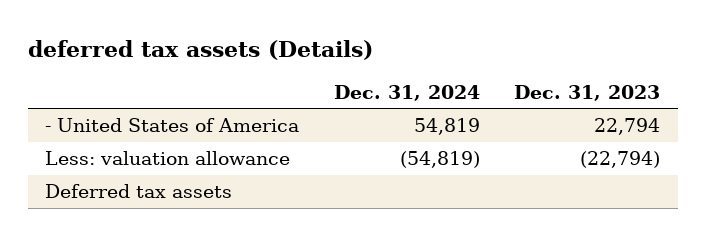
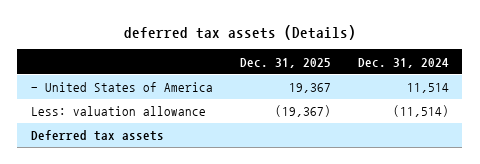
[514,84,661,101] Dec. 31, 2023 -> none
none -> [239,57,331,68] Dec. 31, 2025
[413,118,480,136] 54,819 -> [406,83,449,94] 11,514
[399,151,480,169] (54,819) -> [392,105,449,118] (11,514)

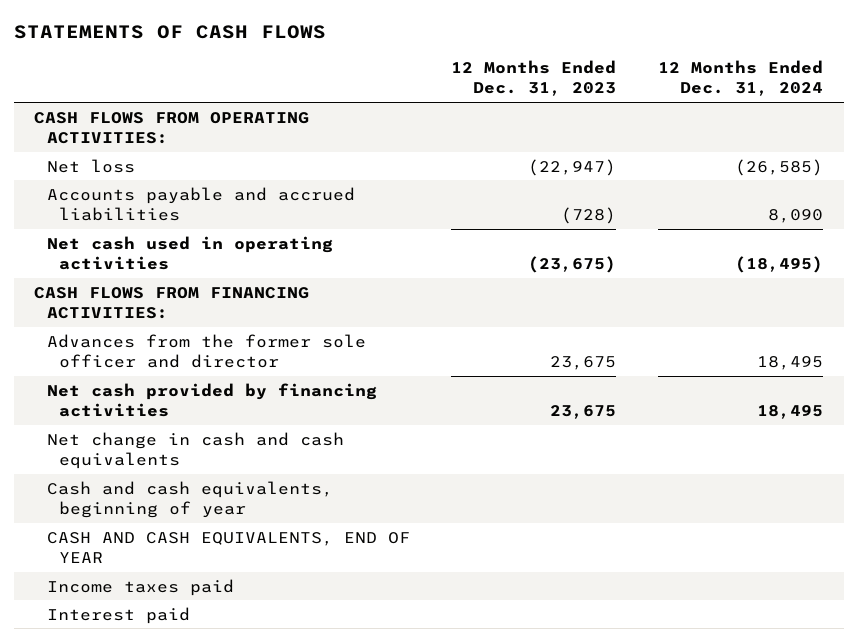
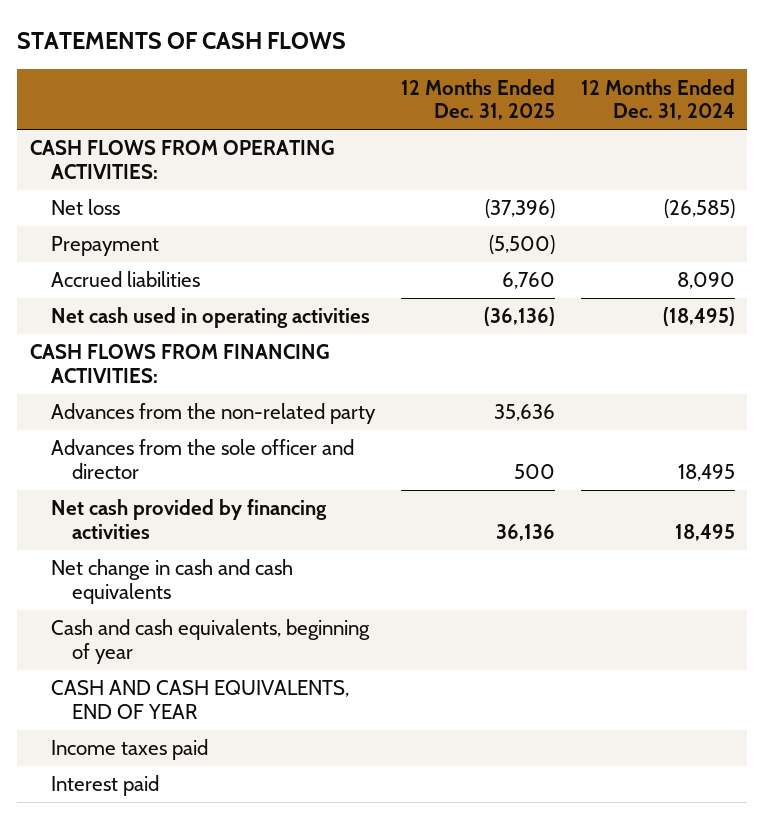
[451,60,617,97] 12 Months Ended Dec. 31, 2023 -> none
none -> [400,78,555,121] 12 Months Ended Dec. 31, 2025
none -> [51,236,160,257] Prepayment
[46,186,355,221] Accounts payable and accrued liabilities -> [51,271,201,288] Accrued liabilities
none -> [51,403,377,425] Advances from the non-related party
[46,333,366,368] Advances from the former sole officer and director -> [51,439,355,479] Advances from the sole officer and director

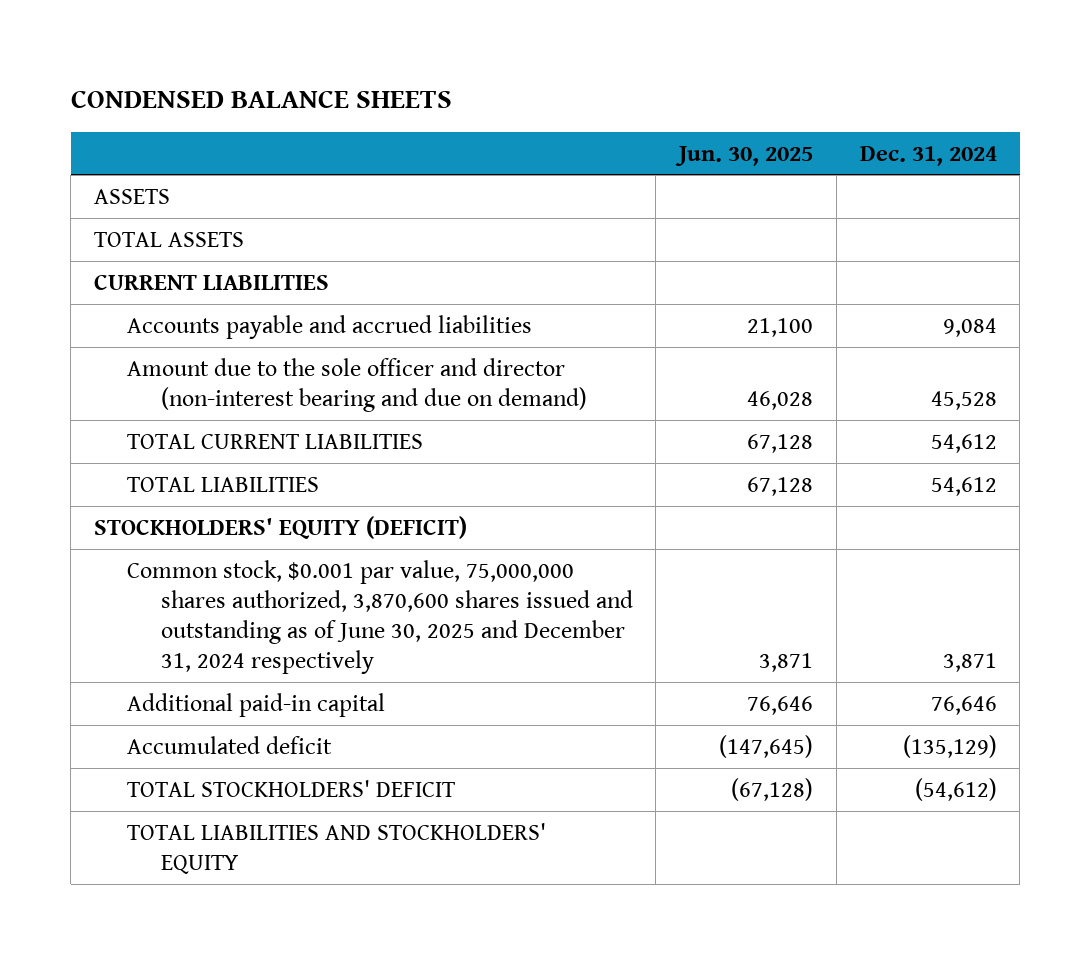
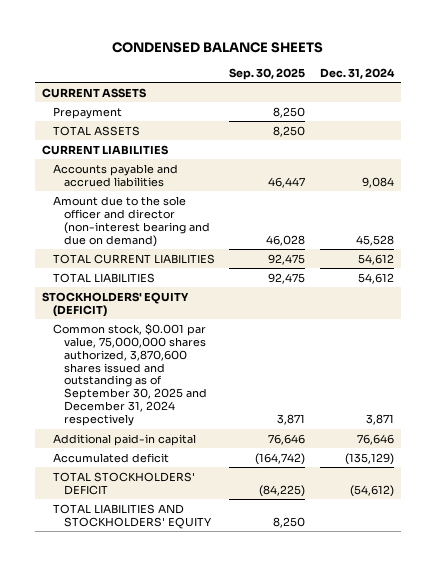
[675,145,814,166] Jun. 30, 2025 -> none
none -> [229,67,306,80] Sep. 30, 2025
none -> [41,87,146,98] CURRENT ASSETS
[93,188,170,204] ASSETS -> [52,106,122,119] Prepayment
[127,559,633,674] Common stock, $0.001 par value, 75,000,000 shares authorized, 3,870,600 shares issued and outstanding as of June 30, 2025 and December 31, 2024 respectively -> [52,322,207,427] Common stock, $0.001 par value, 75,000,000 shares authorized, 3,870,600 shares issued and outstanding as of September 30, 2025 and December 31, 2024 respectively

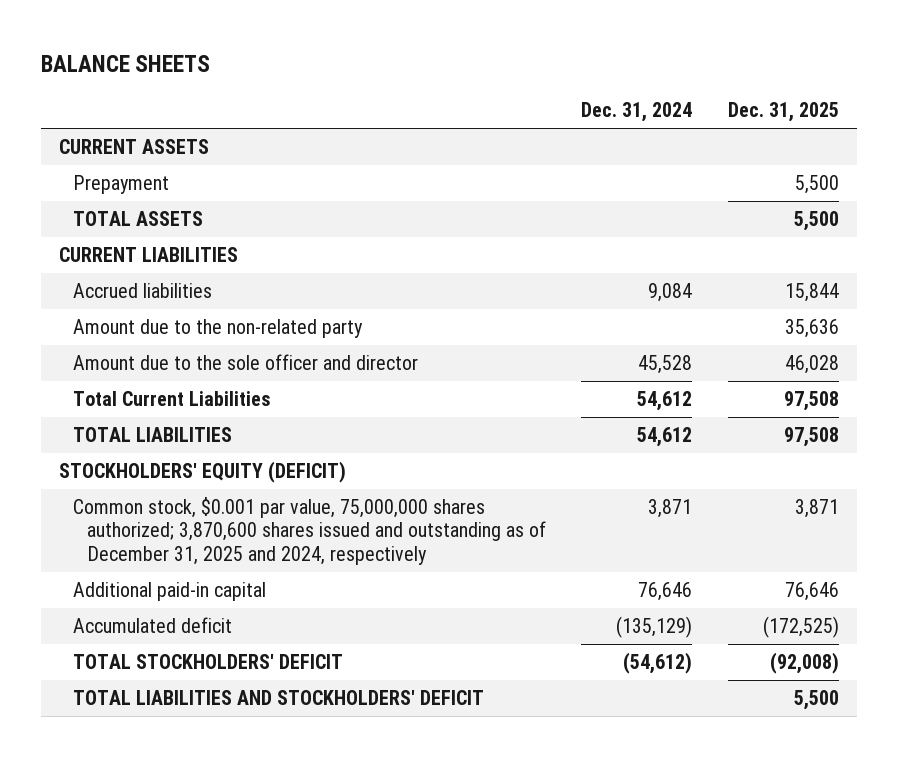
[111,42,323,54] CONDENSED BALANCE SHEETS -> [41,55,211,73] BALANCE SHEETS
[229,67,306,80] Sep. 30, 2025 -> none
none -> [727,102,839,123] Dec. 31, 2025
[52,163,178,187] Accounts payable and accrued liabilities -> [72,283,212,299] Accrued liabilities
none -> [72,319,363,339] Amount due to the non-related party
[52,195,210,247] Amount due to the sole officer and director (non-interest bearing and due on demand) -> [72,354,418,371] Amount due to the sole officer and director
[52,253,215,264] TOTAL CURRENT LIABILITIES -> [72,391,271,407] Total Current Liabilities
[52,322,207,427] Common stock, $0.001 par value, 75,000,000 shares authorized, 3,870,600 shares issued and outstanding as of September 30, 2025 and December 31, 2024 respectively -> [72,497,546,565] Common stock, $0.001 par value, 75,000,000 shares authorized; 3,870,600 shares issued and outstanding as of December 31, 2025 and 2024, respectively
[52,503,211,529] TOTAL LIABILITIES AND STOCKHOLDERS' EQUITY -> [72,690,484,706] TOTAL LIABILITIES AND STOCKHOLDERS' DEFICIT

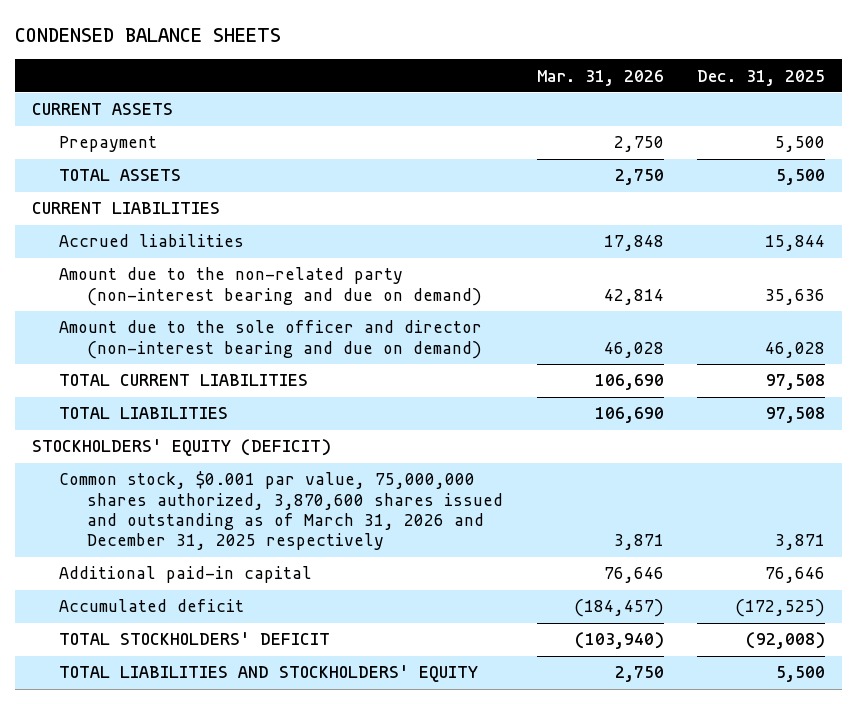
[41,55,211,73] BALANCE SHEETS -> [15,27,282,42] CONDENSED BALANCE SHEETS
[581,102,693,123] Dec. 31, 2024 -> none
none -> [536,69,664,86] Mar. 31, 2026
[72,319,363,339] Amount due to the non-related party -> [59,267,483,306] Amount due to the non-related party (non-interest bearing and due on demand)
[72,354,418,371] Amount due to the sole officer and director -> [59,320,483,359] Amount due to the sole officer and director (non-interest bearing and due on demand)
[72,391,271,407] Total Current Liabilities -> [59,374,309,387] TOTAL CURRENT LIABILITIES
[72,497,546,565] Common stock, $0.001 par value, 75,000,000 shares authorized; 3,870,600 shares issued and outstanding as of December 31, 2025 and 2024, respectively -> [59,471,504,551] Common stock, $0.001 par value, 75,000,000 shares authorized, 3,870,600 shares issued and outstanding as of March 31, 2026 and December 31, 2025 respectively
[72,690,484,706] TOTAL LIABILITIES AND STOCKHOLDERS' DEFICIT -> [59,665,479,683] TOTAL LIABILITIES AND STOCKHOLDERS' EQUITY

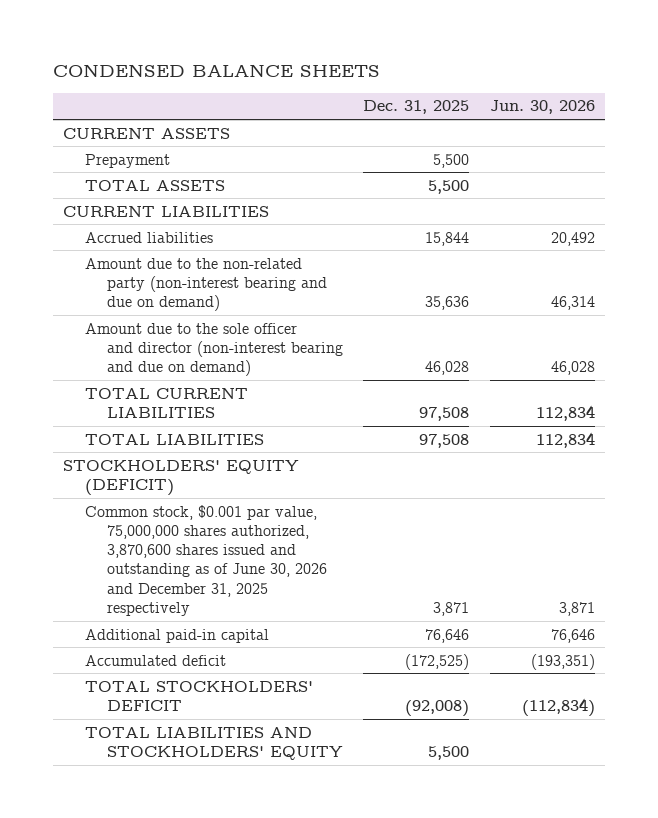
[536,69,664,86] Mar. 31, 2026 -> none
none -> [490,100,596,115] Jun. 30, 2026
[59,471,504,551] Common stock, $0.001 par value, 75,000,000 shares authorized, 3,870,600 shares issued and outstanding as of March 31, 2026 and December 31, 2025 respectively -> [85,504,327,617] Common stock, $0.001 par value, 75,000,000 shares authorized, 3,870,600 shares issued and outstanding as of June 30, 2026 and December 31, 2025 respectively

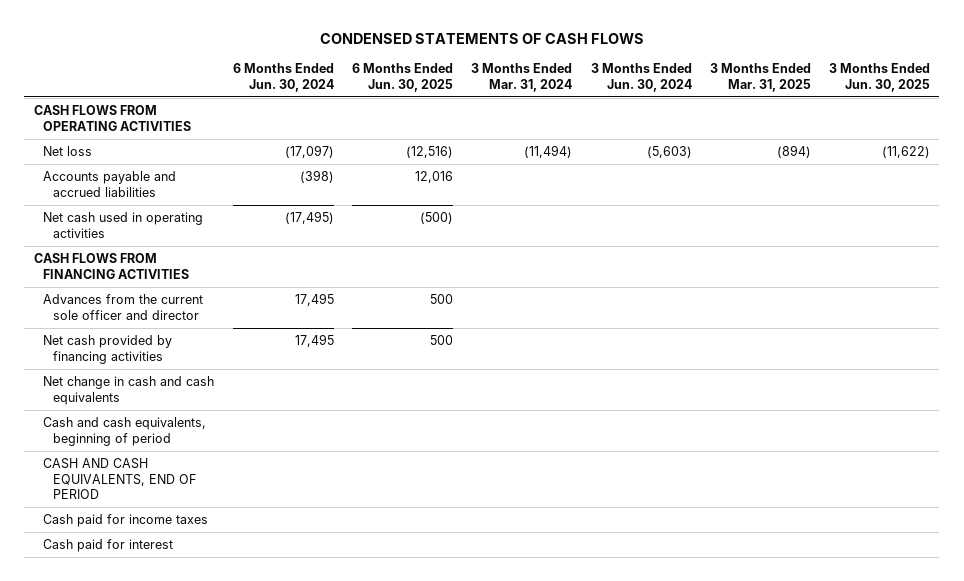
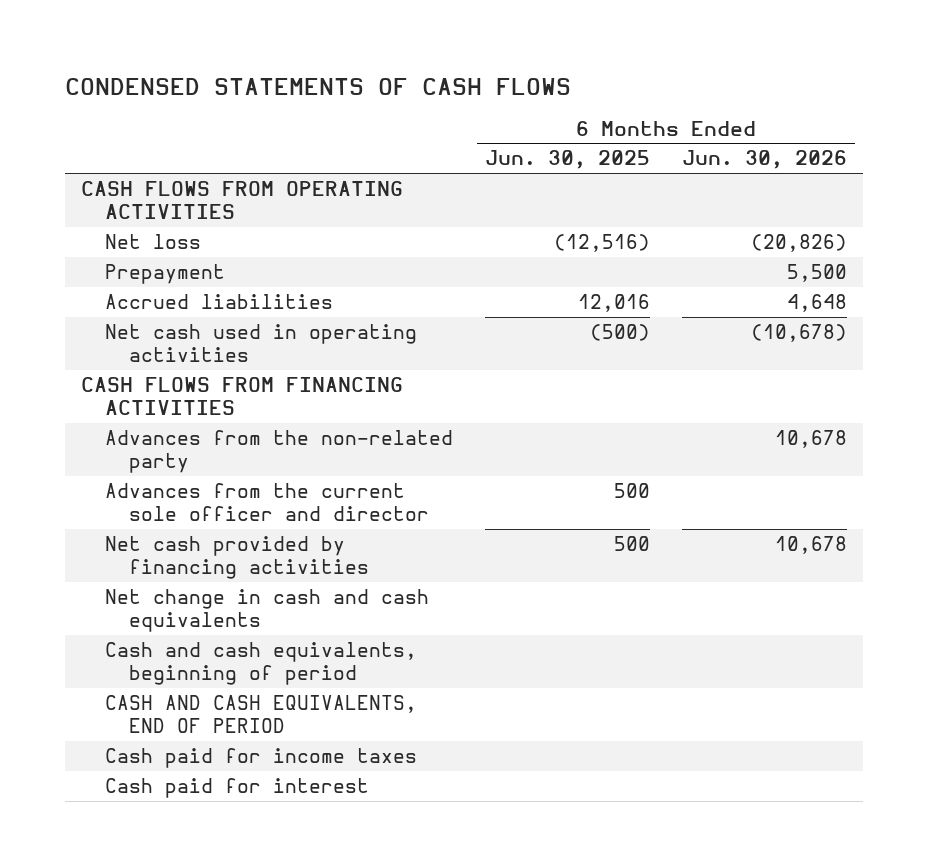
[232,63,334,92] 6 Months Ended Jun. 30, 2024 -> none
[471,63,573,92] 3 Months Ended Mar. 31, 2024 -> none
[590,63,692,92] 3 Months Ended Jun. 30, 2024 -> none
[709,63,811,92] 3 Months Ended Mar. 31, 2025 -> none
[829,63,931,92] 3 Months Ended Jun. 30, 2025 -> none
none -> [682,150,848,170] Jun. 30, 2026
none -> [105,264,226,285] Prepayment
[43,171,177,197] Accounts payable and accrued liabilities -> [105,294,334,310] Accrued liabilities
none -> [105,430,454,474] Advances from the non-related party

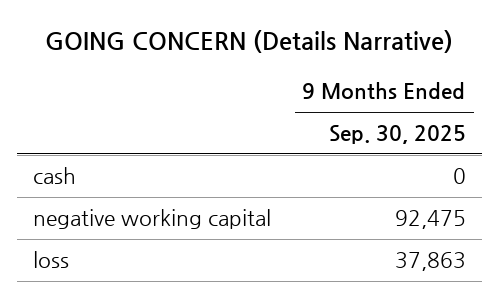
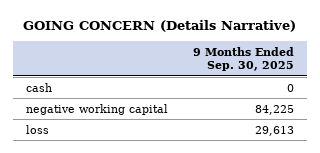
[394,210,466,230] 92,475 -> [255,104,295,115] 84,225
[394,252,466,272] 37,863 -> [255,125,295,136] 29,613

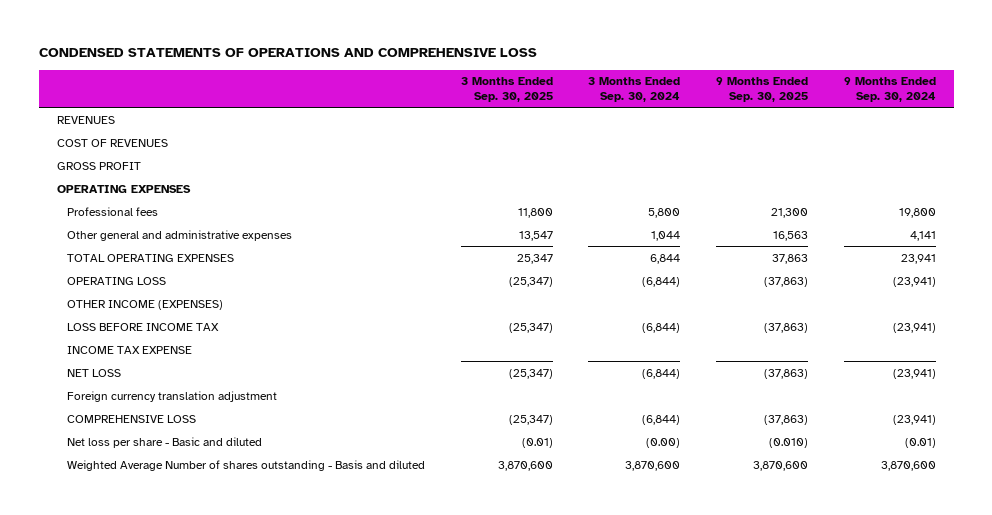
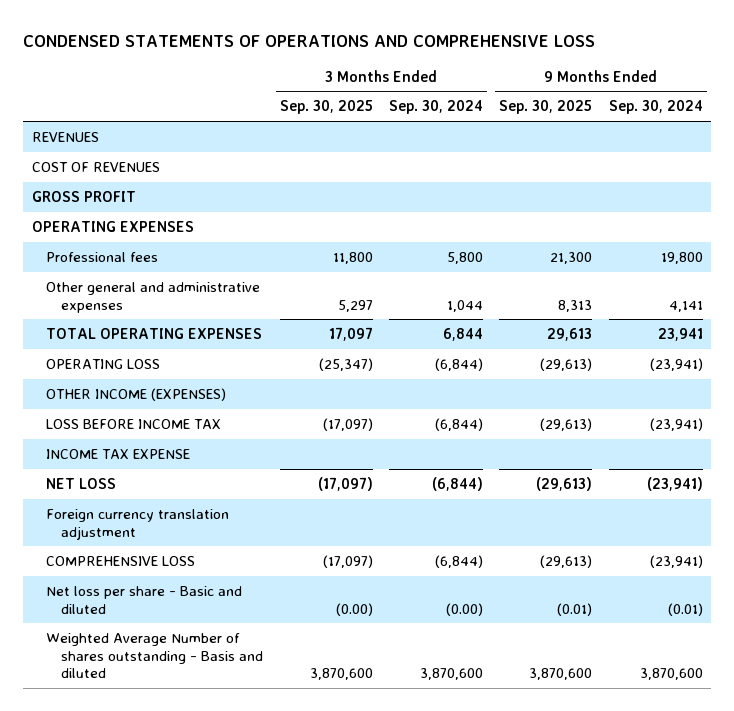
[518,230,553,241] 13,547 -> [337,299,373,312] 5,297
[773,230,809,241] 16,563 -> [558,299,593,312] 8,313
[516,253,553,264] 25,347 -> [328,326,373,341] 17,097
[772,253,809,264] 37,863 -> [547,327,593,341] 29,613
[764,276,809,287] (37,863) -> [540,357,593,371] (29,613)
[508,322,553,333] (25,347) -> [322,417,373,431] (17,097)
[764,322,809,333] (37,863) -> [540,417,593,431] (29,613)
[508,368,553,379] (25,347) -> [317,476,373,491] (17,097)
[764,368,809,379] (37,863) -> [536,476,593,491] (29,613)
[508,414,553,425] (25,347) -> [322,554,373,568] (17,097)
[764,414,809,425] (37,863) -> [540,554,593,568] (29,613)
[521,437,553,448] (0.01) -> [335,602,373,616] (0.00)
[769,437,809,448] (0.010) -> [557,602,593,616] (0.01)

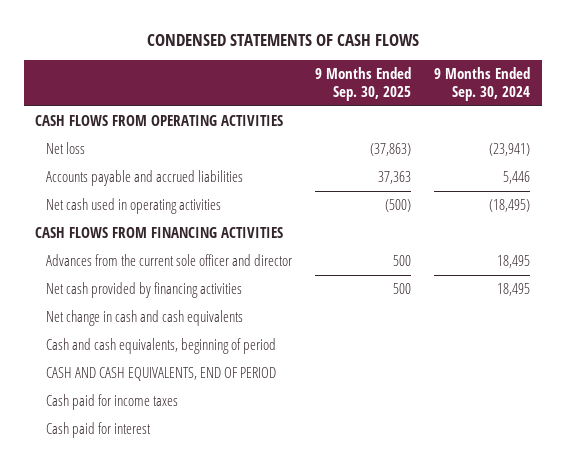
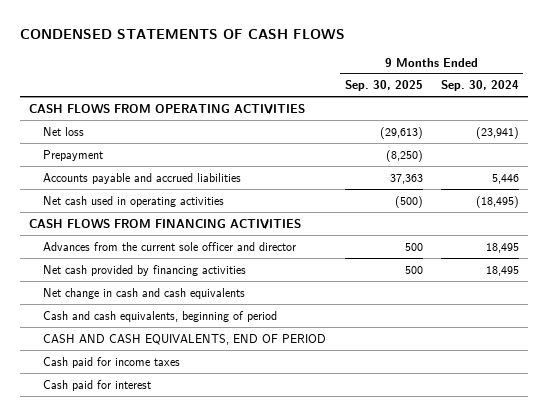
[370,143,412,157] (37,863) -> [379,126,423,139] (29,613)
none -> [43,149,104,161] Prepayment

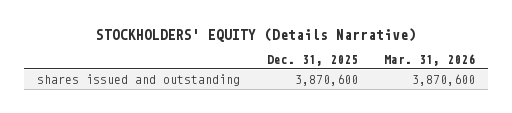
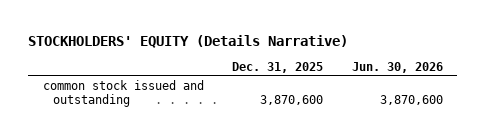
[383,53,475,66] Mar. 31, 2026 -> none
none -> [351,61,443,73] Jun. 30, 2026
[37,74,241,87] shares issued and outstanding -> [42,80,204,108] common stock issued and outstanding

